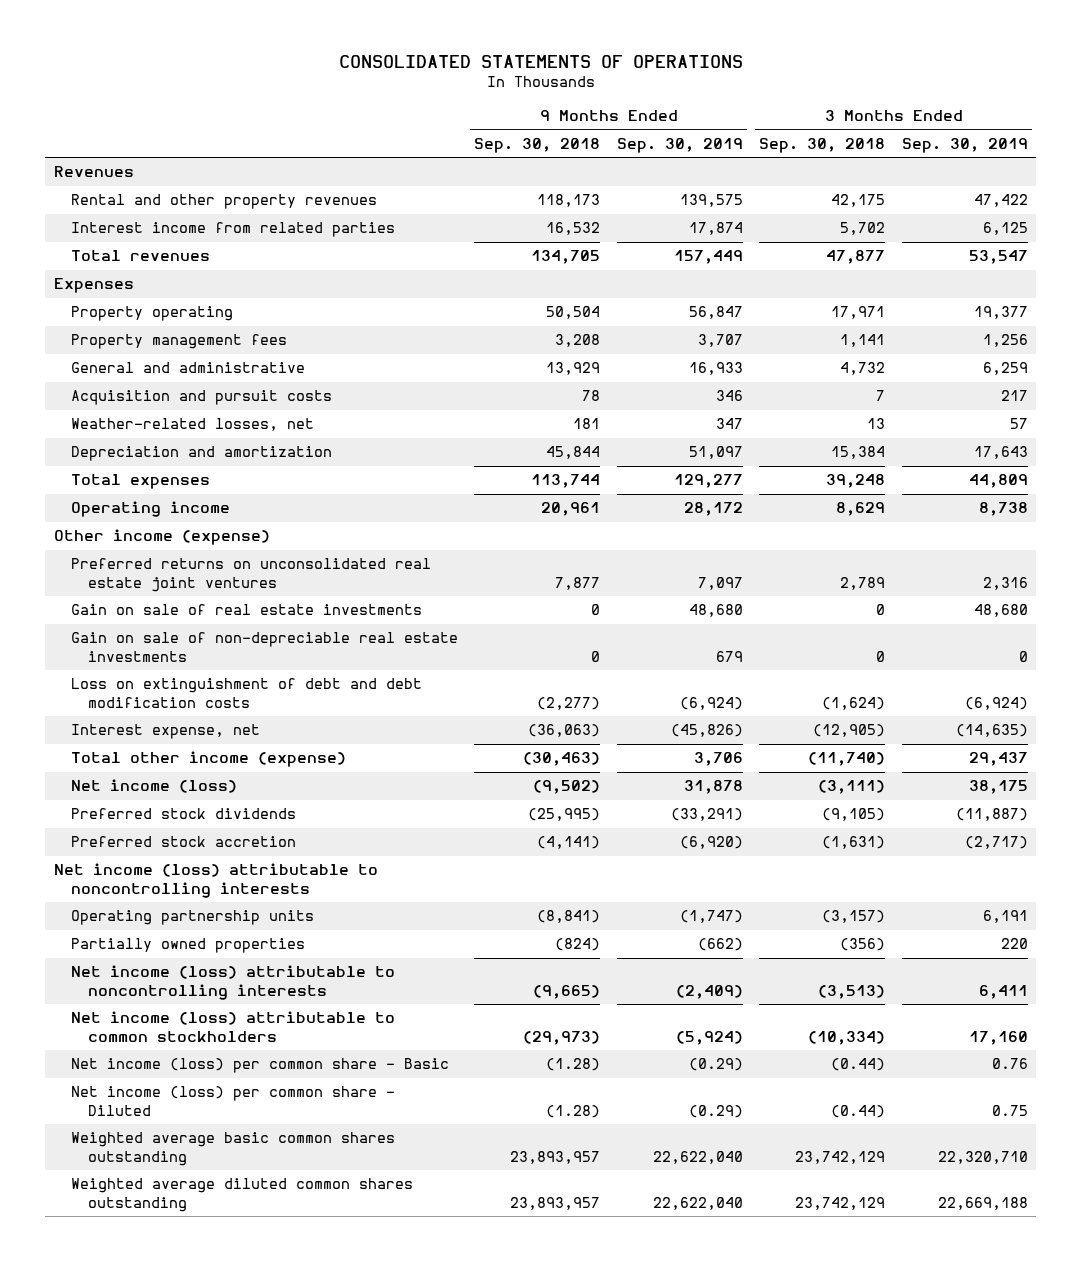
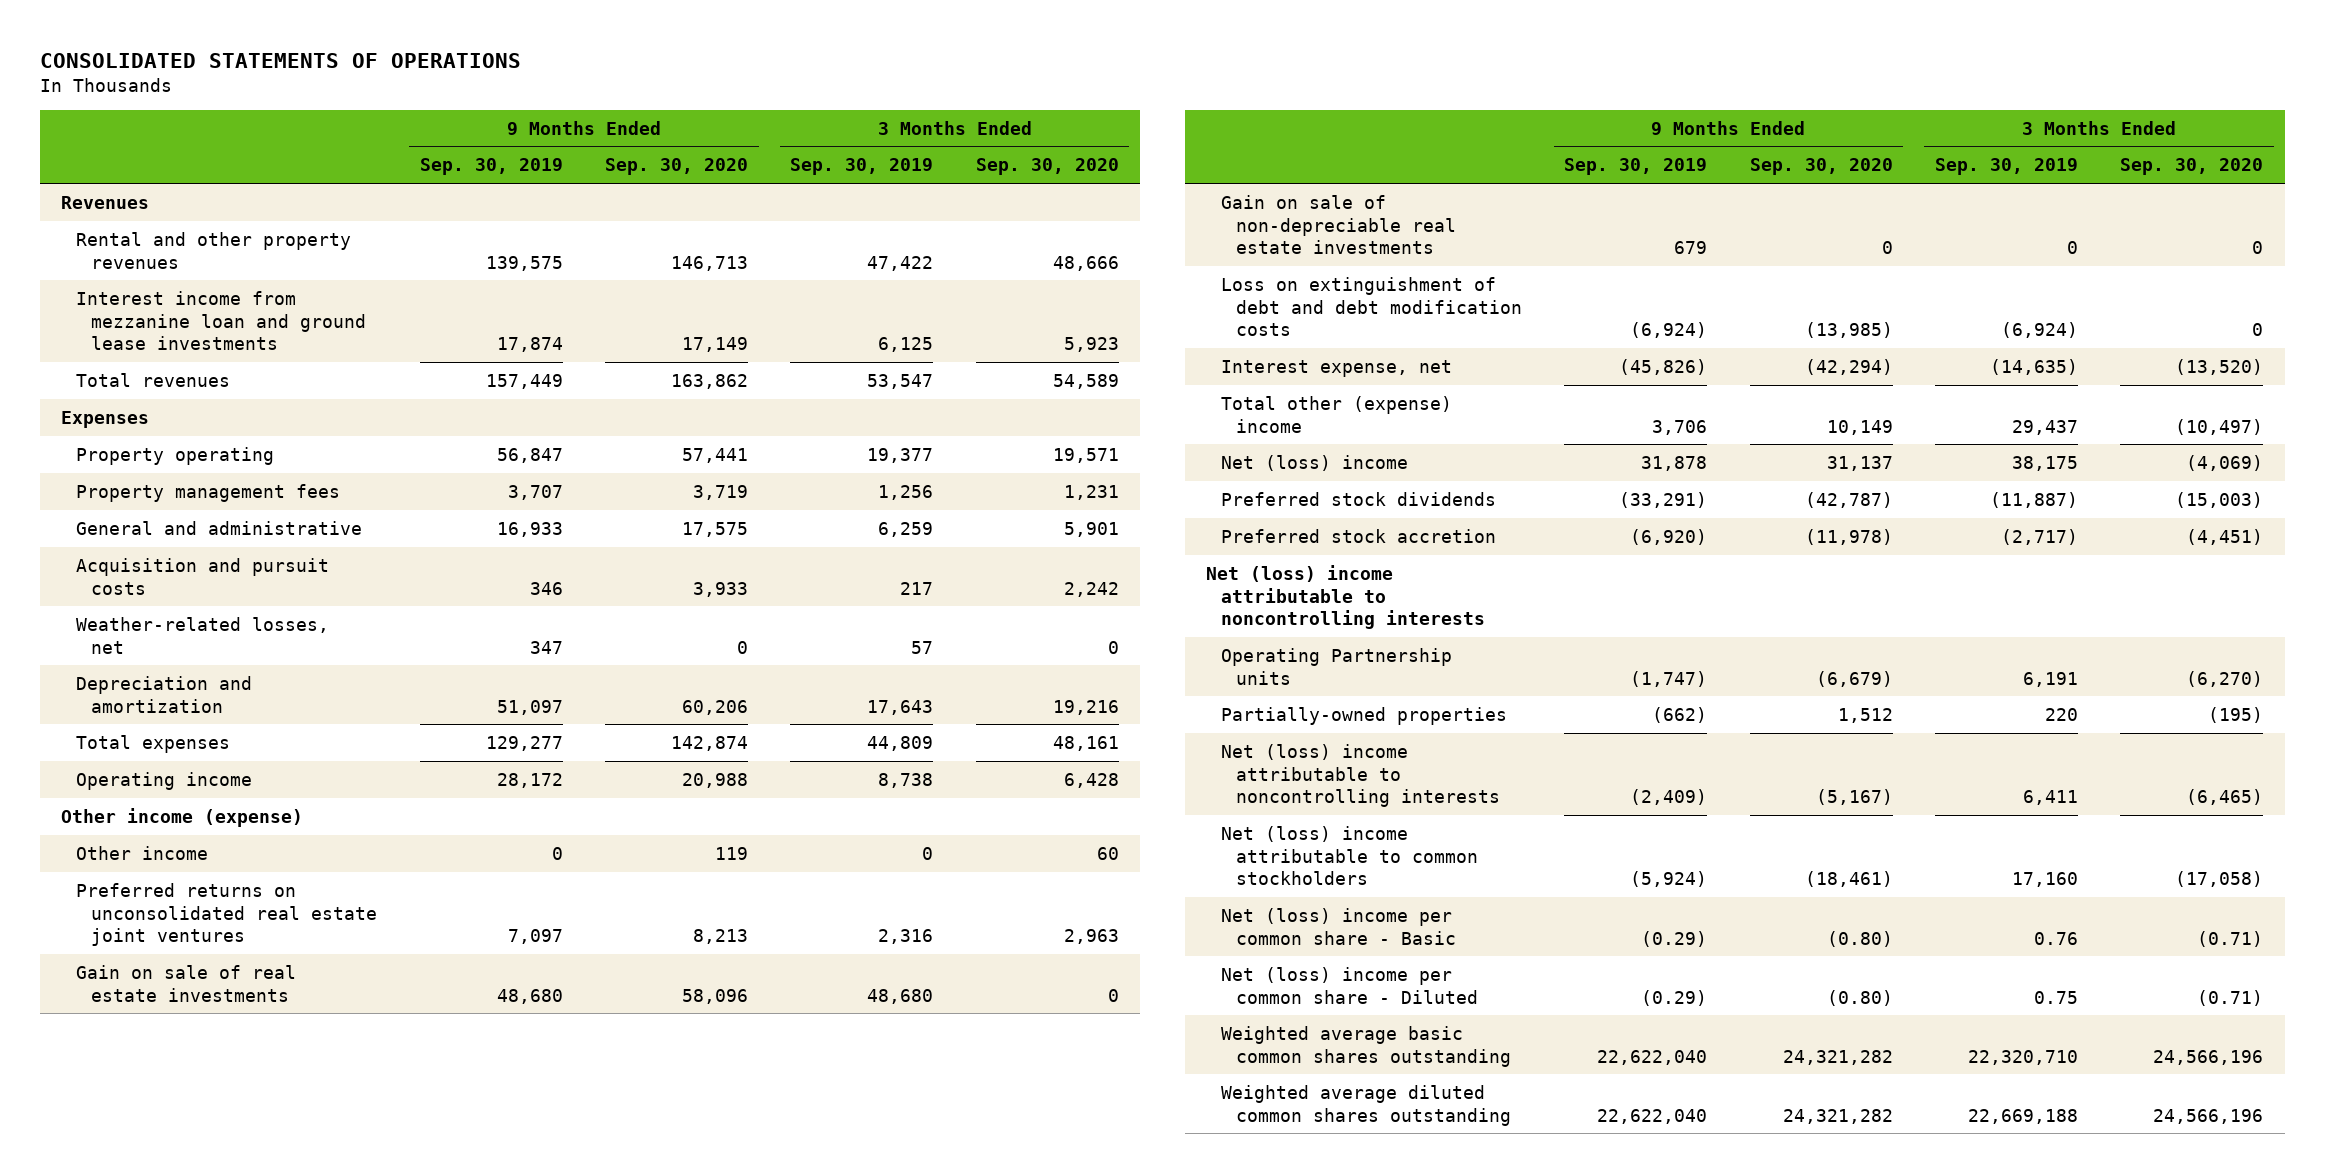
[474,137,601,153] Sep. 30, 2018 -> none
[759,137,886,153] Sep. 30, 2018 -> none
none -> [604,158,748,176] Sep. 30, 2020
none -> [975,158,1119,176] Sep. 30, 2020
[70,222,395,238] Interest income from related parties -> [76,290,367,351] Interest income from mezzanine loan and ground lease investments
none -> [76,845,209,860] Other income
[70,751,346,768] Total other income (expense) -> [1220,395,1452,433] Total other (expense) income
[70,779,237,794] Net income (loss) -> [1220,454,1408,471] Net (loss) income
[53,863,378,898] Net income (loss) attributable to noncontrolling interests -> [1205,564,1485,630] Net (loss) income attributable to noncontrolling interests
[70,910,314,926] Operating partnership units -> [1220,647,1452,685] Operating Partnership units
[70,938,305,954] Partially owned properties -> [1220,706,1507,725] Partially-owned properties
[70,965,395,1000] Net income (loss) attributable to noncontrolling interests -> [1220,743,1500,808] Net (loss) income attributable to noncontrolling interests
[70,1011,395,1042] Net income (loss) attributable to common stockholders -> [1220,825,1478,886] Net (loss) income attributable to common stockholders
[70,1058,449,1074] Net income (loss) per common share - Basic -> [1220,907,1456,945] Net (loss) income per common share - Basic
[70,1086,395,1116] Net income (loss) per common share - Diluted -> [1220,966,1478,1004] Net (loss) income per common share - Diluted

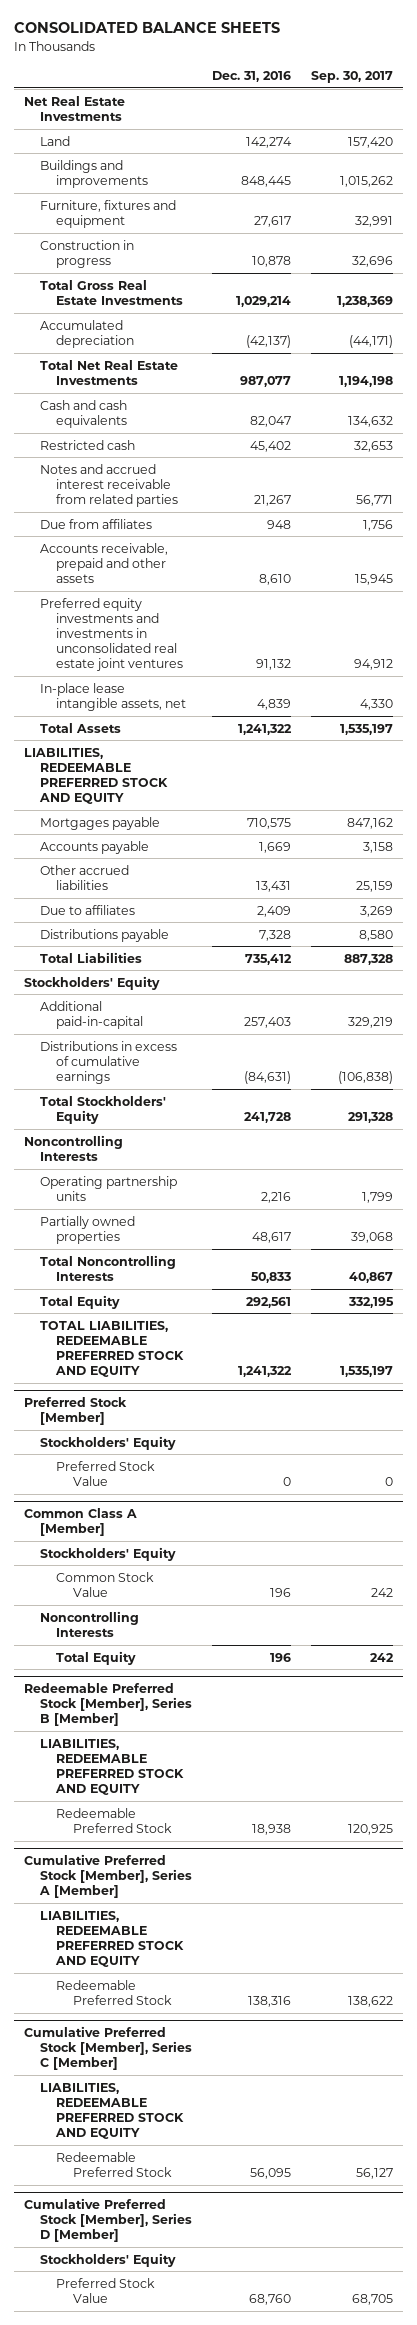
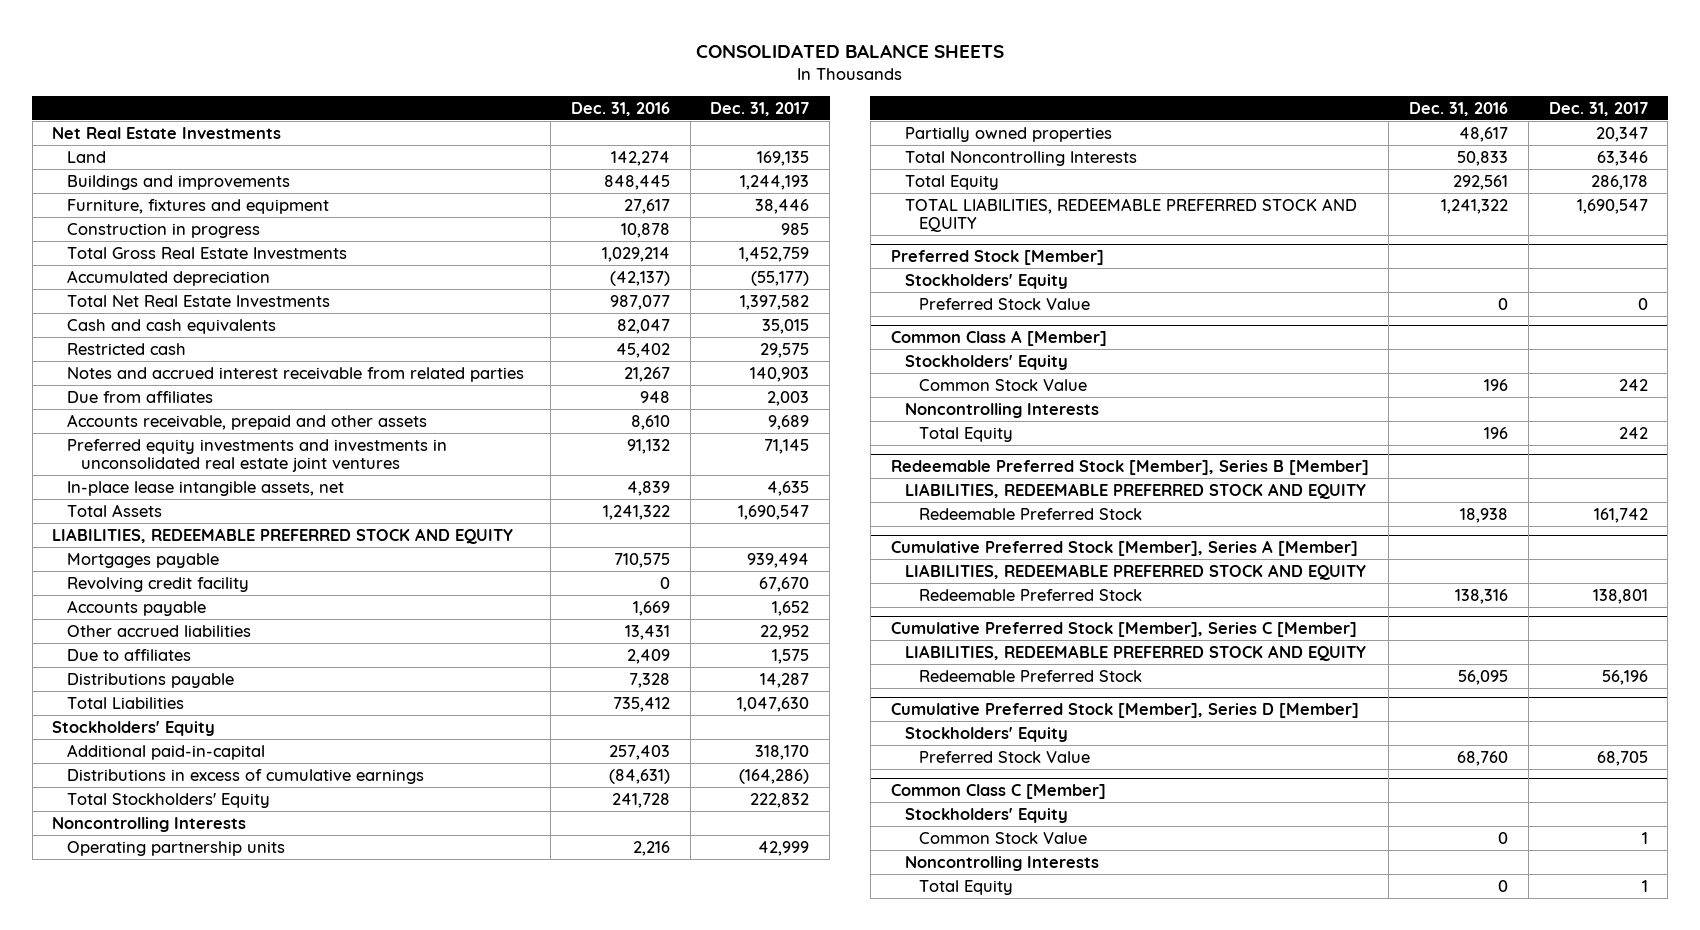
[311,70,394,83] Sep. 30, 2017 -> none
none -> [710,101,810,116] Dec. 31, 2017
none -> [66,576,249,592] Revolving credit facility
none -> [890,784,1106,800] Common Class C [Member]
none -> [905,807,1069,823] Stockholders' Equity
none -> [919,831,1088,844] Common Stock Value
none -> [905,855,1100,871] Noncontrolling Interests
none -> [919,879,1014,895] Total Equity

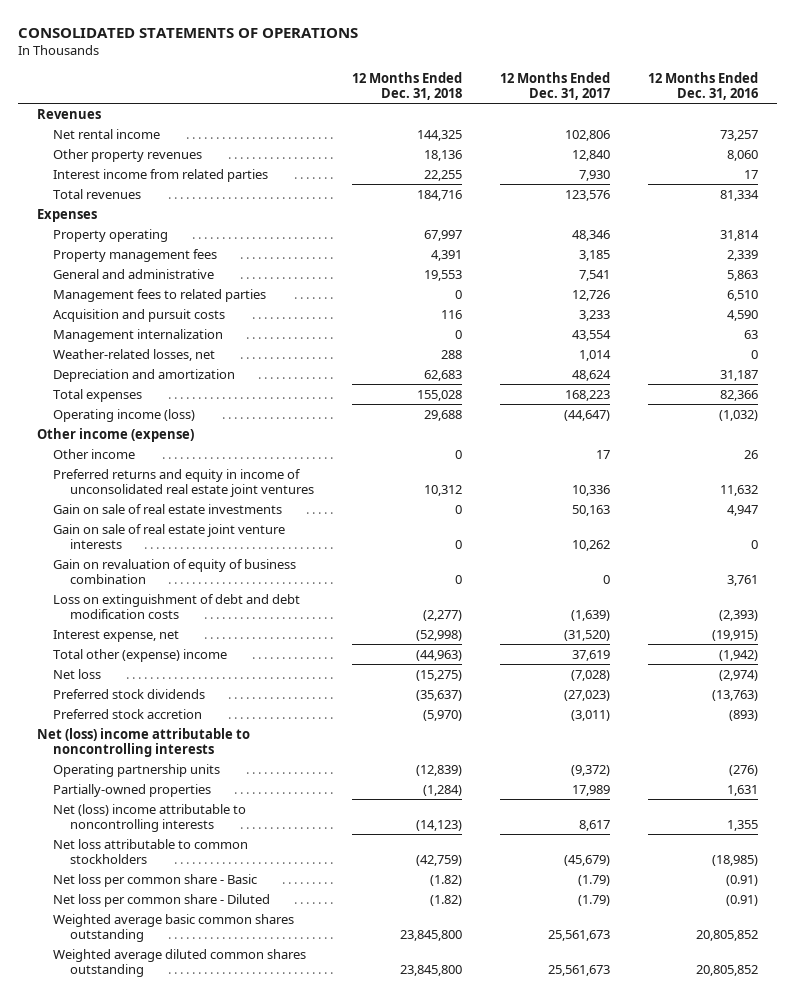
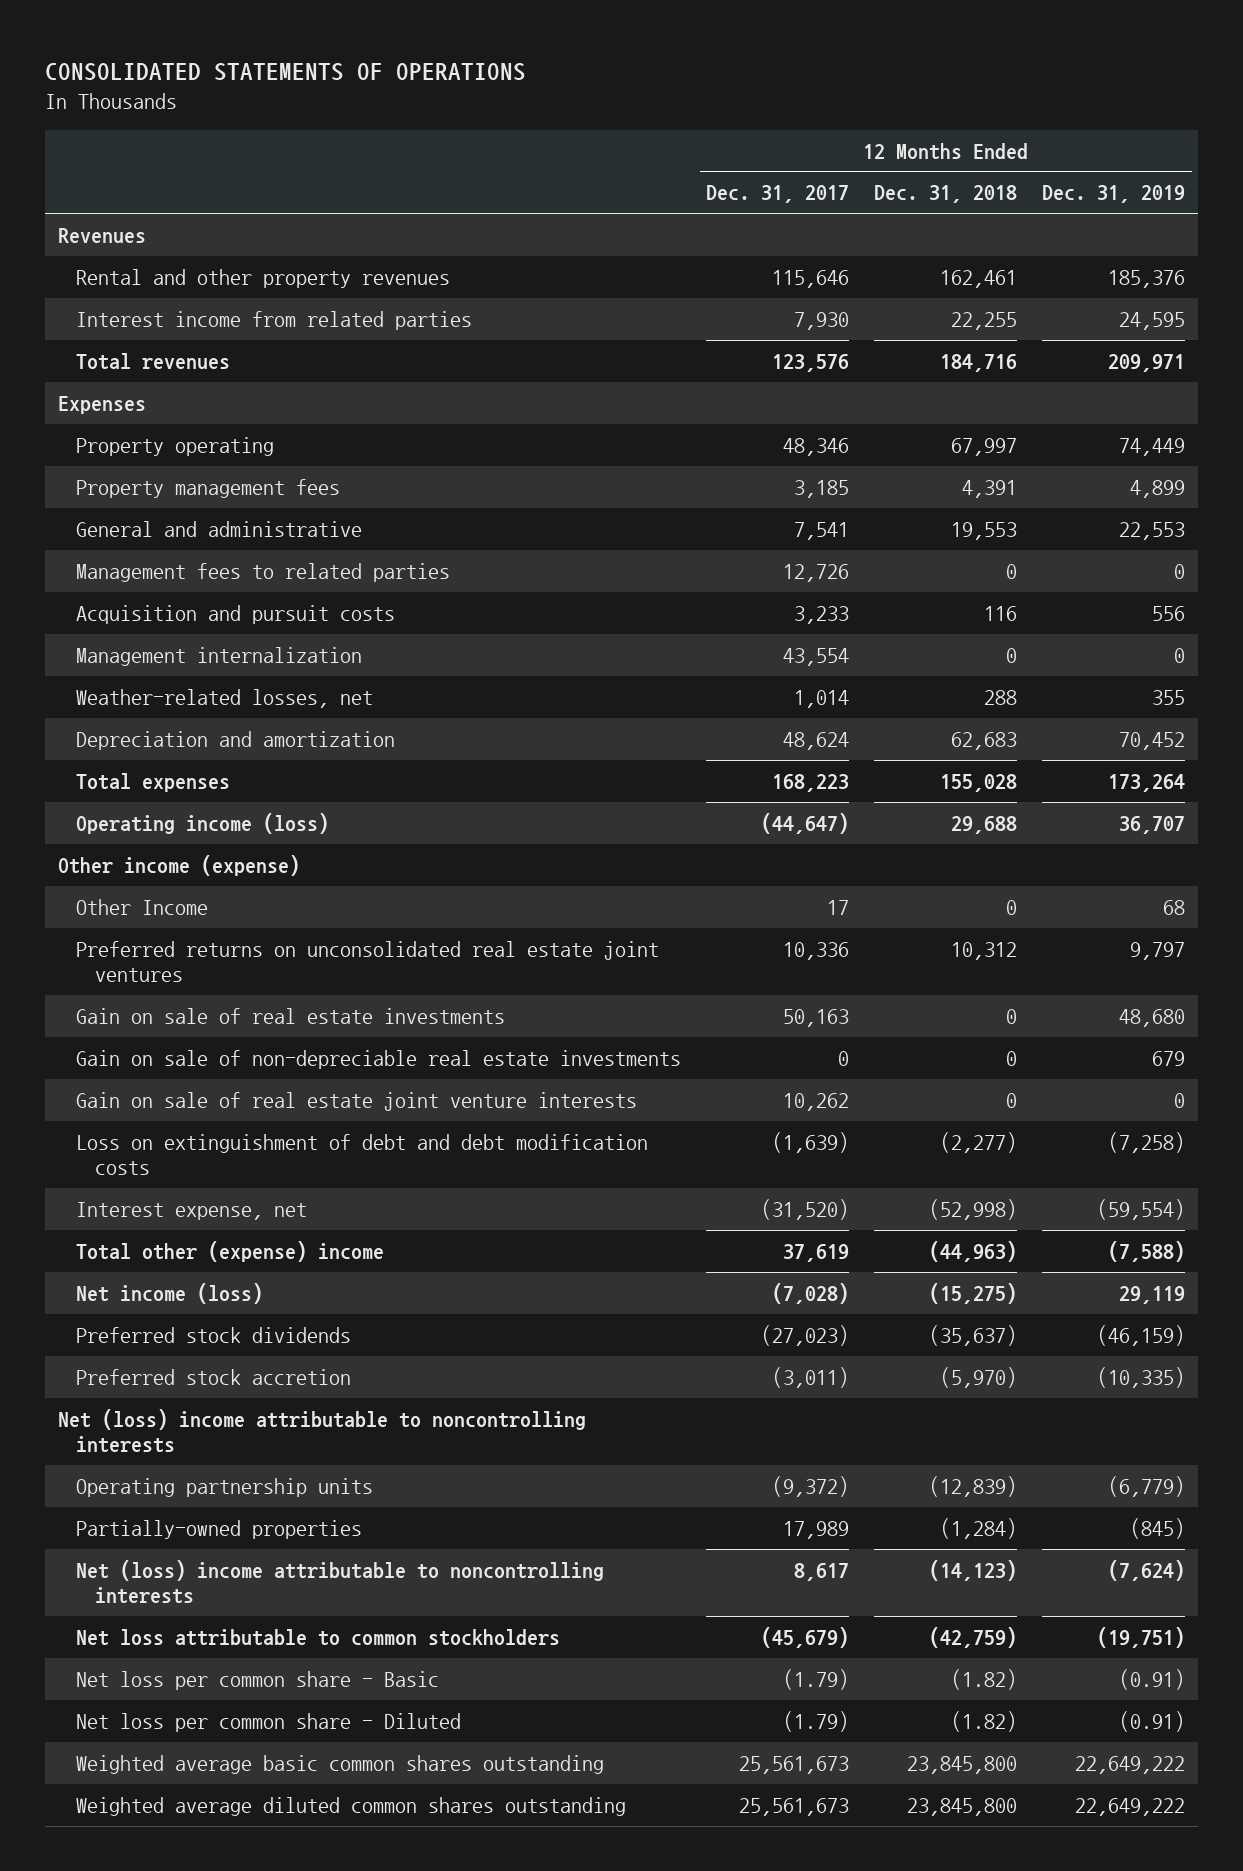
[648,71,759,100] 12 Months Ended Dec. 31, 2016 -> none
none -> [1042,185,1186,204] Dec. 31, 2019
[53,128,161,139] Net rental income -> none
[53,148,203,162] Other property revenues -> [76,268,451,288] Rental and other property revenues
[424,149,463,161] 18,136 -> [940,269,1018,288] 162,461
[572,149,611,161] 12,840 -> [772,269,850,288] 115,646
[53,448,136,459] Other income -> [76,898,209,915] Other Income
[53,468,314,497] Preferred returns and equity in income of unconsolidated real estate joint ventures -> [76,940,660,983] Preferred returns on unconsolidated real estate joint ventures
none -> [76,1049,682,1069] Gain on sale of non-depreciable real estate investments
[53,558,297,584] Gain on revaluation of equity of business combination -> none
[53,668,102,679] Net loss -> [76,1282,264,1304] Net income (loss)

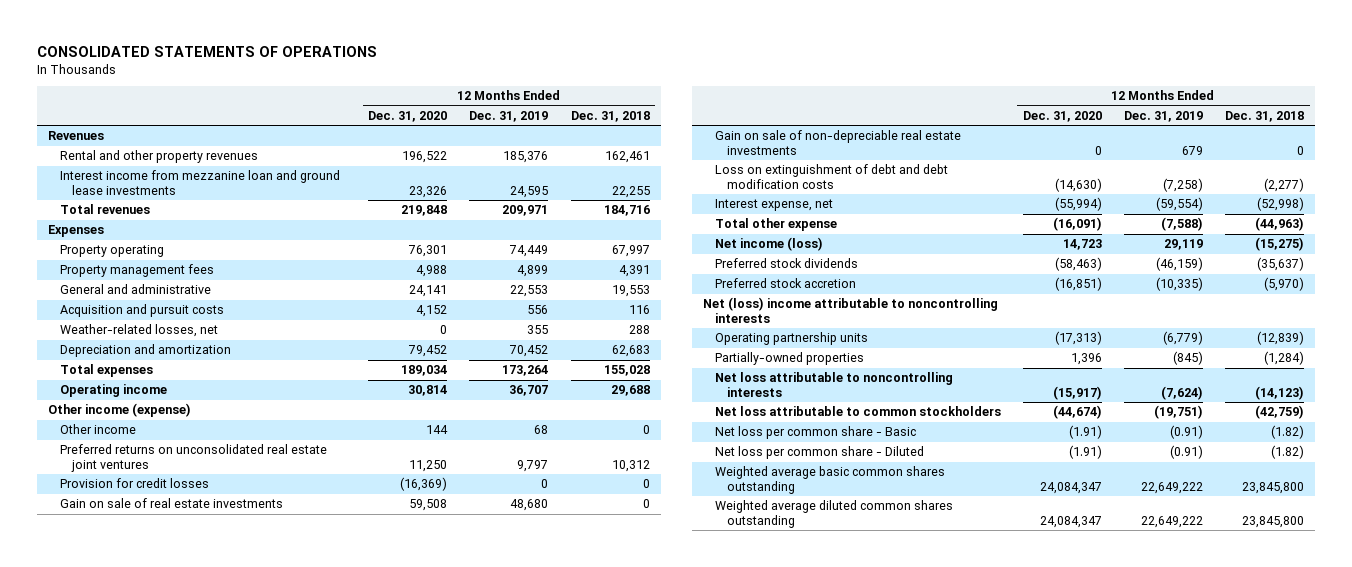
[706,185,850,204] Dec. 31, 2017 -> none
none -> [368,111,448,123] Dec. 31, 2020
[76,310,473,330] Interest income from related parties -> [60,170,341,195] Interest income from mezzanine loan and ground lease investments
[76,562,451,582] Management fees to related parties -> none
[76,646,363,666] Management internalization -> none
[76,812,330,834] Operating income (loss) -> [60,384,168,398] Operating income
[76,898,209,915] Other Income -> [60,424,137,435] Other income
none -> [60,478,210,489] Provision for credit losses
[76,1091,638,1111] Gain on sale of real estate joint venture interests -> none
[76,1240,385,1262] Total other (expense) income -> [714,218,837,232] Total other expense
[76,1559,605,1605] Net (loss) income attributable to noncontrolling interests -> [714,372,953,397] Net loss attributable to noncontrolling interests

